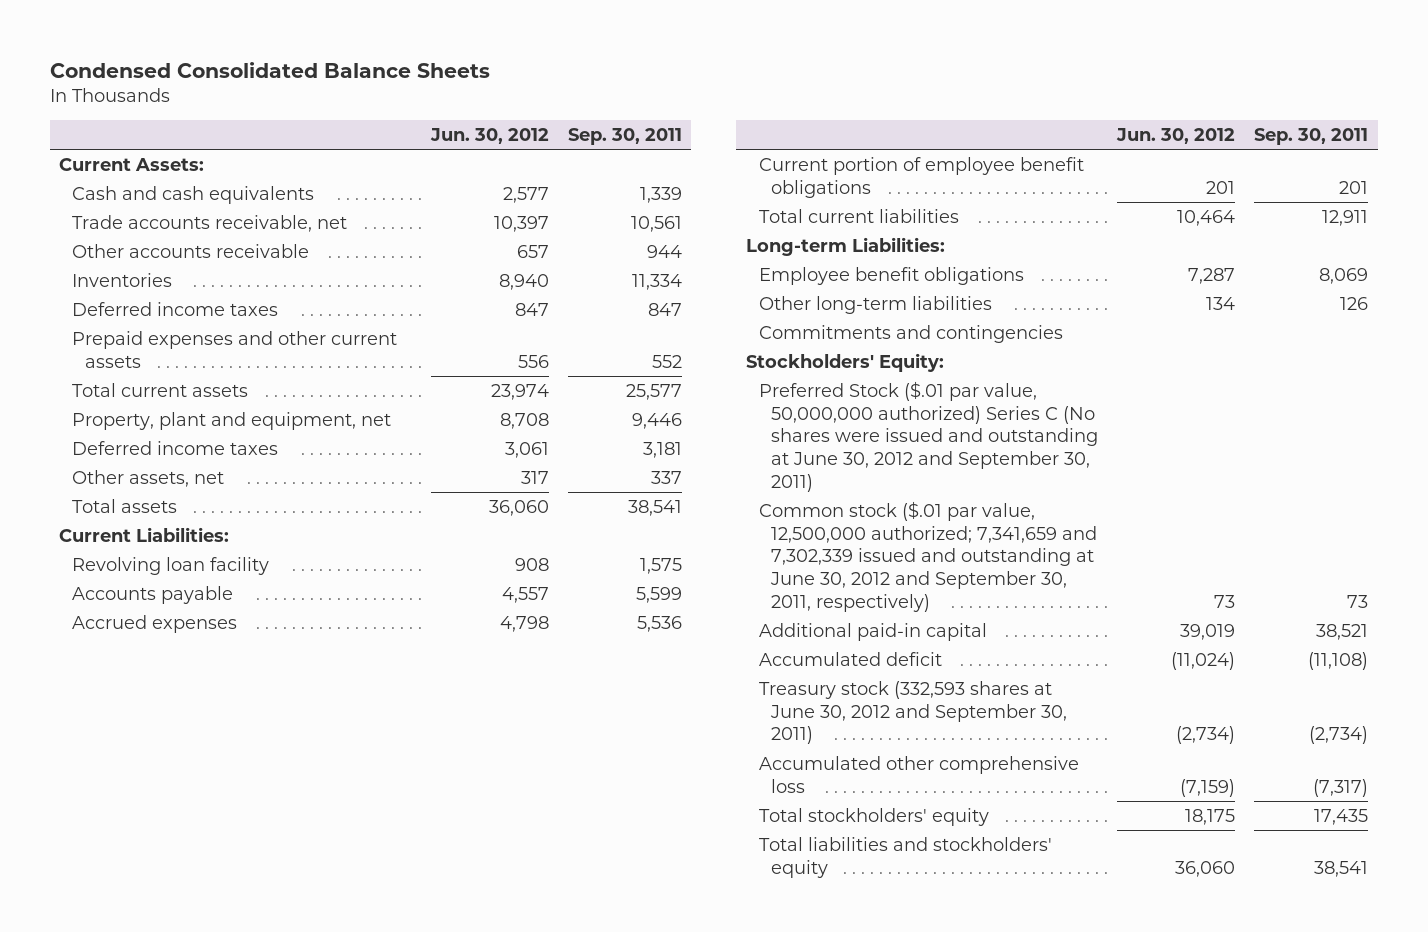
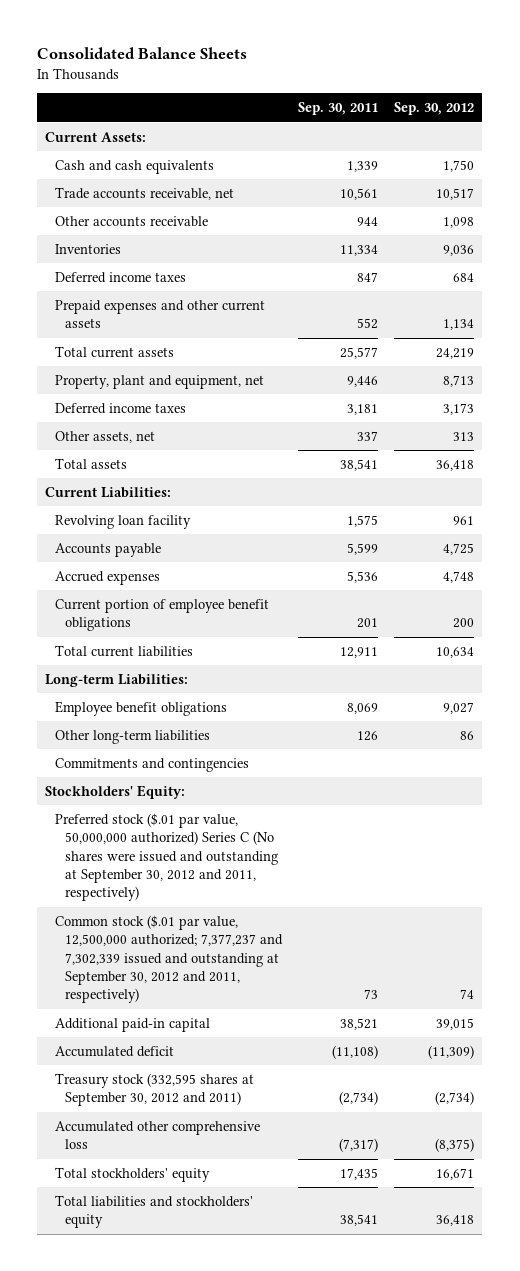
[49,61,490,78] Condensed Consolidated Balance Sheets -> [37,47,248,60] Consolidated Balance Sheets
[430,127,550,144] Jun. 30, 2012 -> none
none -> [394,102,475,116] Sep. 30, 2012
[758,380,1099,493] Preferred Stock ($.01 par value, 50,000,000 authorized) Series C (No shares were issued and outstanding at June 30, 2012 and September 30, 2011) -> [55,812,279,902] Preferred stock ($.01 par value, 50,000,000 authorized) Series C (No shares were issued and outstanding at September 30, 2012 and 2011, respectively)
[758,500,1098,613] Common stock ($.01 par value, 12,500,000 authorized; 7,341,659 and 7,302,339 issued and outstanding at June 30, 2012 and September 30, 2011, respectively) -> [55,914,284,1004] Common stock ($.01 par value, 12,500,000 authorized; 7,377,237 and 7,302,339 issued and outstanding at September 30, 2012 and 2011, respectively)
[758,680,1068,745] Treasury stock (332,593 shares at June 30, 2012 and September 30, 2011) -> [55,1072,255,1107] Treasury stock (332,595 shares at September 30, 2012 and 2011)

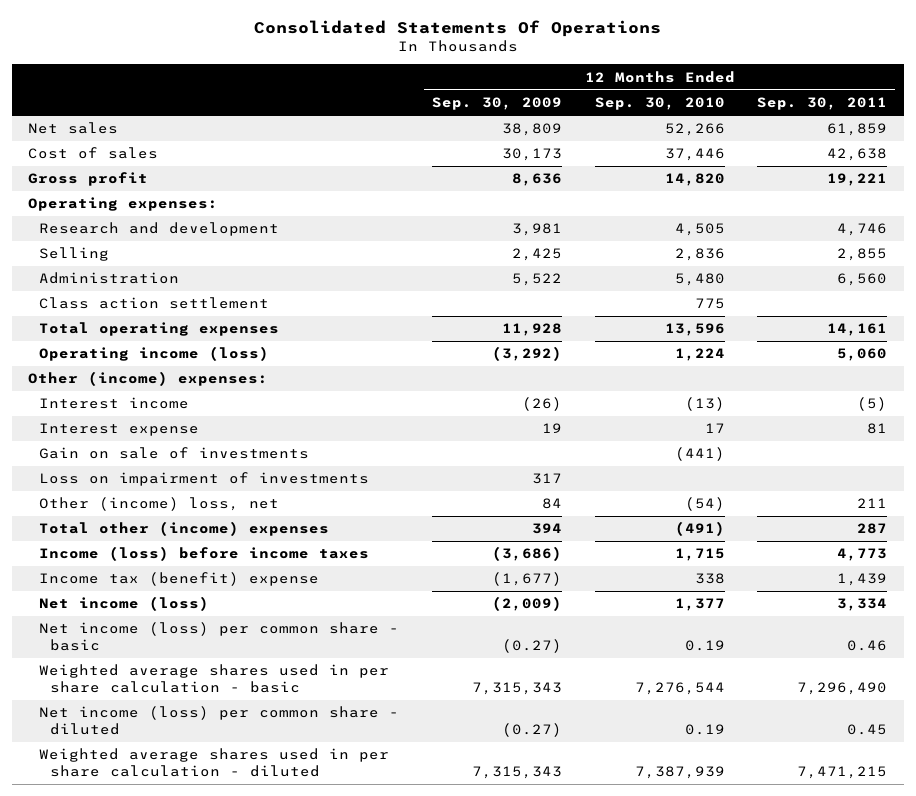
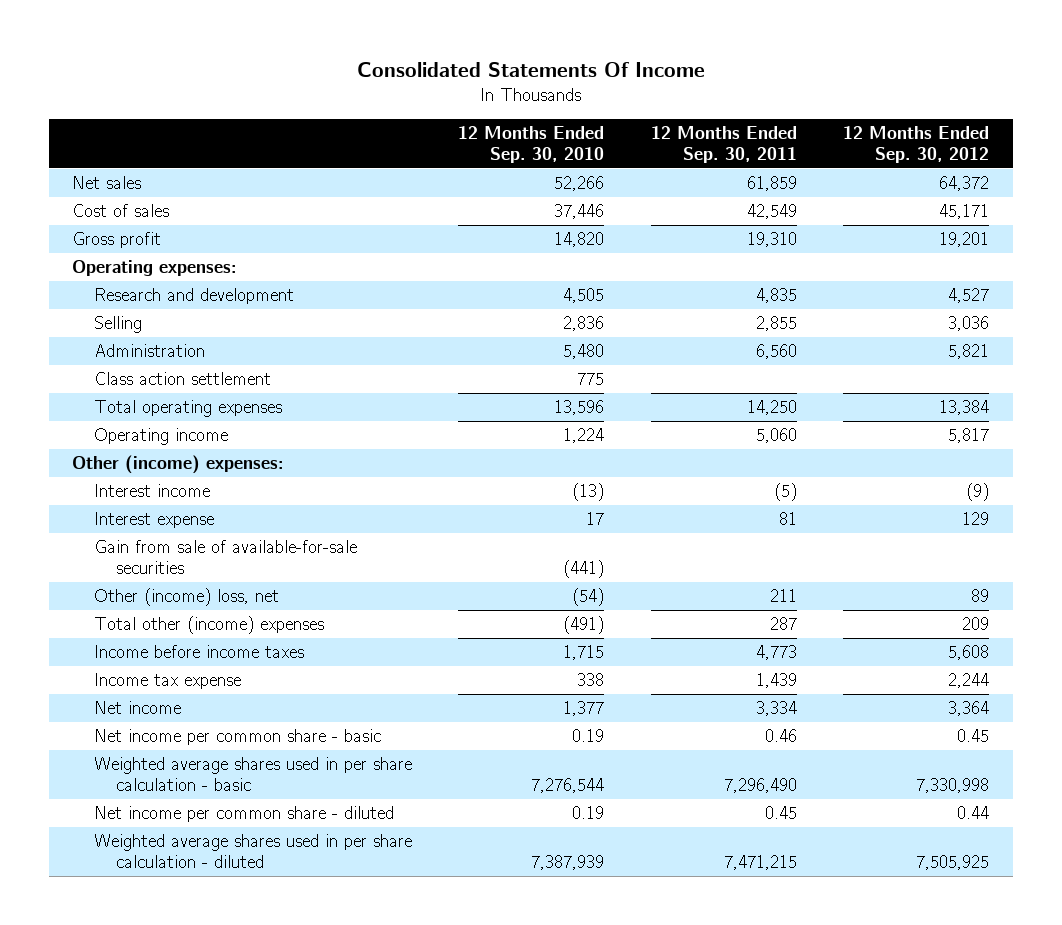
[253,19,661,37] Consolidated Statements Of Operations -> [356,61,705,77] Consolidated Statements Of Income
[431,97,562,111] Sep. 30, 2009 -> none
none -> [843,125,990,163] 12 Months Ended Sep. 30, 2012
[827,148,888,162] 42,638 -> [746,204,797,220] 42,549
[827,173,888,187] 19,221 -> [746,232,797,248] 19,310
[837,223,888,237] 4,746 -> [755,288,797,304] 4,835
[827,323,888,337] 14,161 -> [746,400,797,416] 14,250
[39,346,270,362] Operating income (loss) -> [93,428,228,446] Operating income
[39,472,370,487] Loss on impairment of investments -> none
[39,447,310,460] Gain on sale of investments -> [93,540,357,575] Gain from sale of available-for-sale securities
[39,546,370,562] Income (loss) before income taxes -> [93,645,304,659] Income before income taxes
[39,572,320,587] Income tax (benefit) expense -> [93,673,241,690] Income tax expense
[39,596,210,612] Net income (loss) -> [93,701,181,715] Net income
[39,622,400,652] Net income (loss) per common share - basic -> [93,729,381,746] Net income per common share - basic
[39,706,400,736] Net income (loss) per common share - diluted -> [93,806,394,823] Net income per common share - diluted

